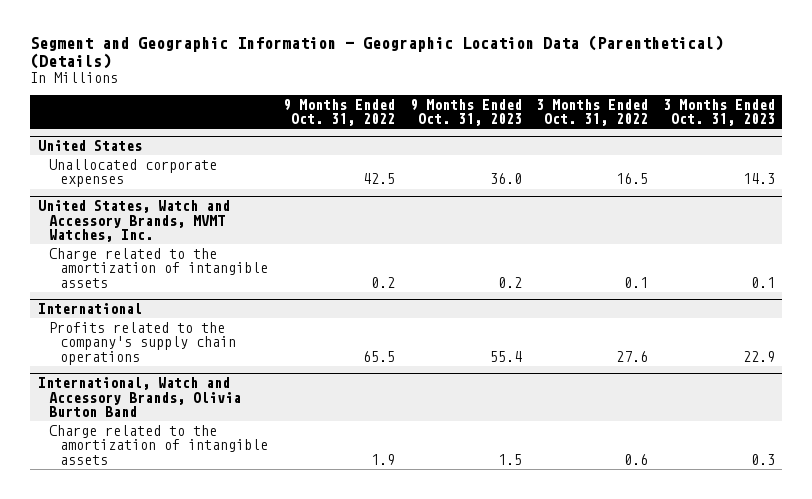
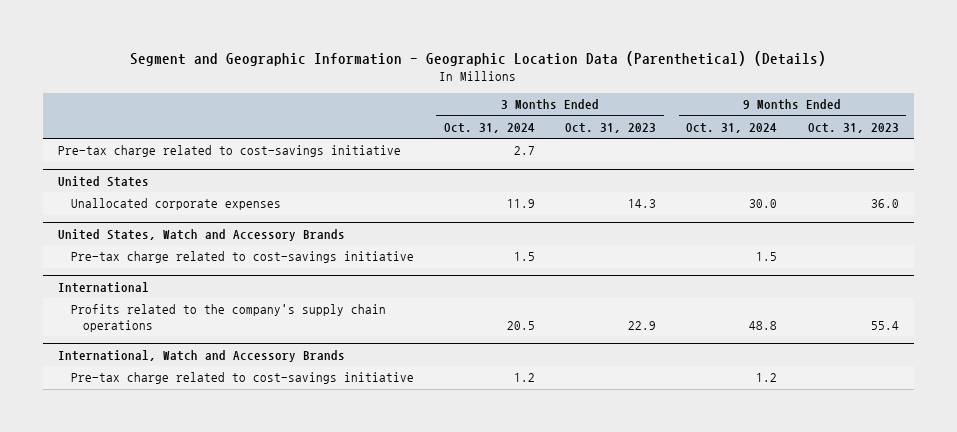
[282,98,395,127] 9 Months Ended Oct. 31, 2022 -> none
[536,98,649,127] 3 Months Ended Oct. 31, 2022 -> none
none -> [443,122,535,133] Oct. 31, 2024
none -> [686,122,778,133] Oct. 31, 2024
none -> [58,145,402,158] Pre-tax charge related to cost-savings initiative
[48,248,269,288] Charge related to the amortization of intangible assets -> none
[37,200,230,243] United States, Watch and Accessory Brands, MVMT Watches, Inc. -> [58,229,346,242] United States, Watch and Accessory Brands
none -> [70,251,414,264] Pre-tax charge related to cost-savings initiative
[48,425,269,465] Charge related to the amortization of intangible assets -> none
[37,377,241,418] International, Watch and Accessory Brands, Olivia Burton Band -> [58,350,346,363] International, Watch and Accessory Brands
none -> [70,372,414,385] Pre-tax charge related to cost-savings initiative

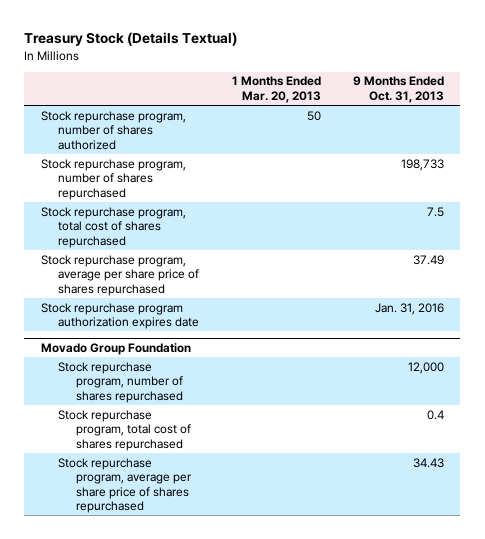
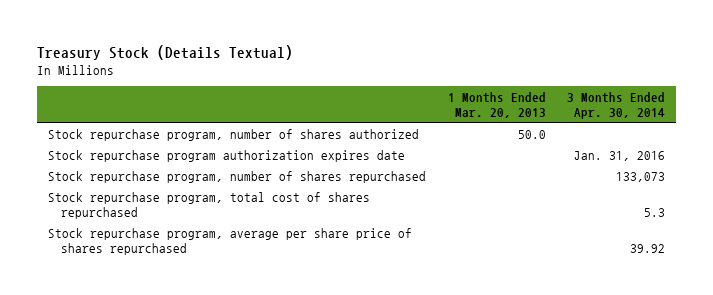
[352,76,444,103] 9 Months Ended Oct. 31, 2013 -> none
none -> [567,92,666,119] 3 Months Ended Apr. 30, 2014
[306,110,321,121] 50 -> [517,129,546,139] 50.0
[40,302,200,330] Stock repurchase program authorization expires date -> [47,149,405,162] Stock repurchase program authorization expires date
[40,343,191,356] Movado Group Foundation -> none
[58,361,183,403] Stock repurchase program, number of shares repurchased -> none
[58,409,191,451] Stock repurchase program, total cost of shares repurchased -> none
[58,457,192,514] Stock repurchase program, average per share price of shares repurchased -> none

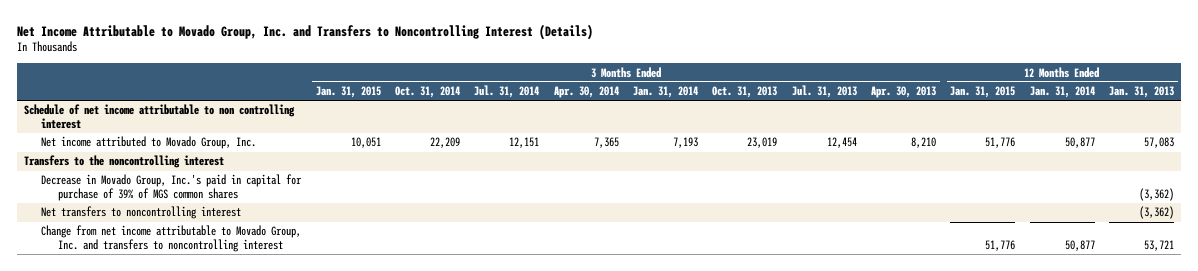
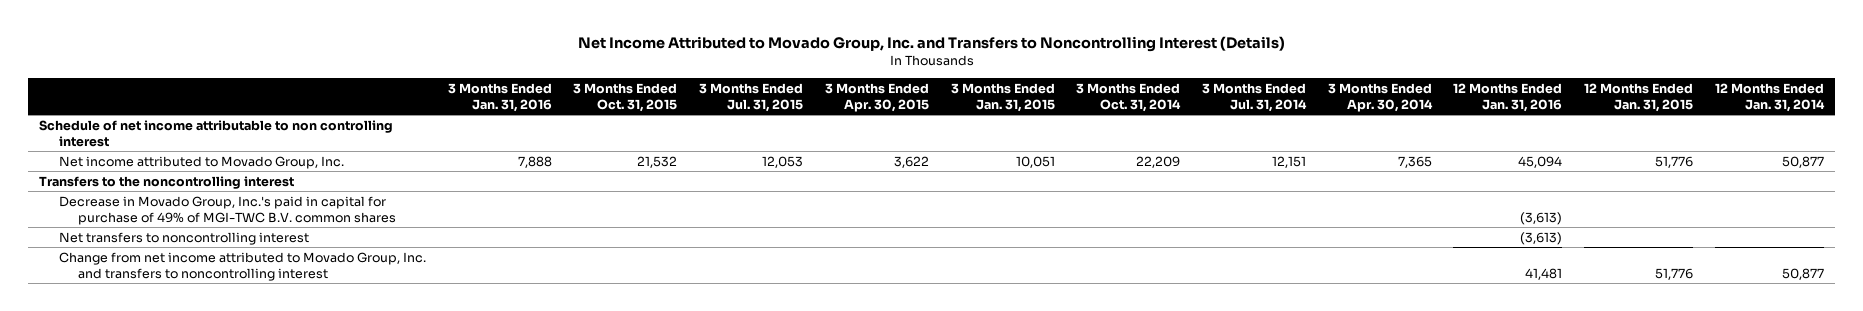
[17,23,594,40] Net Income Attributable to Movado Group, Inc. and Transfers to Noncontrolling Interest (Details) -> [577,36,1285,53] Net Income Attributed to Movado Group, Inc. and Transfers to Noncontrolling Interest (Details)
[632,86,698,99] Jan. 31, 2014 -> none
[712,86,778,99] Oct. 31, 2013 -> none
[791,85,857,99] Jul. 31, 2013 -> none
[870,86,936,99] Apr. 30, 2013 -> none
[1108,86,1174,99] Jan. 31, 2013 -> none
none -> [447,82,552,112] 3 Months Ended Jan. 31, 2016
none -> [573,82,678,112] 3 Months Ended Oct. 31, 2015
none -> [699,82,804,112] 3 Months Ended Jul. 31, 2015
none -> [824,82,929,112] 3 Months Ended Apr. 30, 2015
none -> [1453,82,1563,112] 12 Months Ended Jan. 31, 2016
[41,174,303,202] Decrease in Movado Group, Inc.'s paid in capital for purchase of 39% of MGS common shares -> [58,195,397,225] Decrease in Movado Group, Inc.'s paid in capital for purchase of 49% of MGI-TWC B.V. common shares
[41,225,302,253] Change from net income attributable to Movado Group, Inc. and transfers to noncontrolling interest -> [58,251,426,281] Change from net income attributed to Movado Group, Inc. and transfers to noncontrolling interest

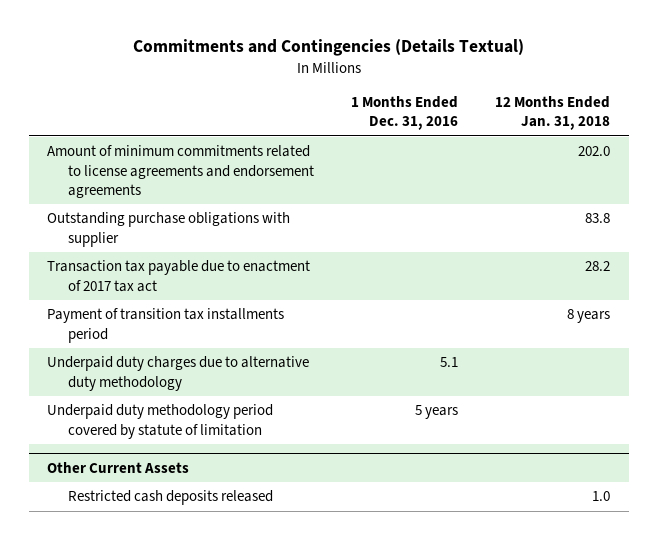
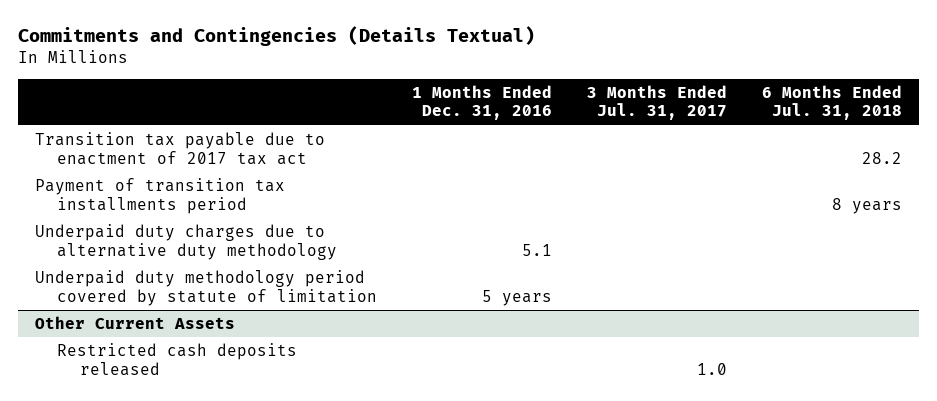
[495,96,611,131] 12 Months Ended Jan. 31, 2018 -> none
none -> [587,84,728,121] 3 Months Ended Jul. 31, 2017
none -> [761,84,902,121] 6 Months Ended Jul. 31, 2018
[47,145,314,198] Amount of minimum commitments related to license agreements and endorsement agreements -> none
[47,212,291,247] Outstanding purchase obligations with supplier -> none
[47,260,311,292] Transaction tax payable due to enactment of 2017 tax act -> [35,132,326,165] Transition tax payable due to enactment of 2017 tax act

